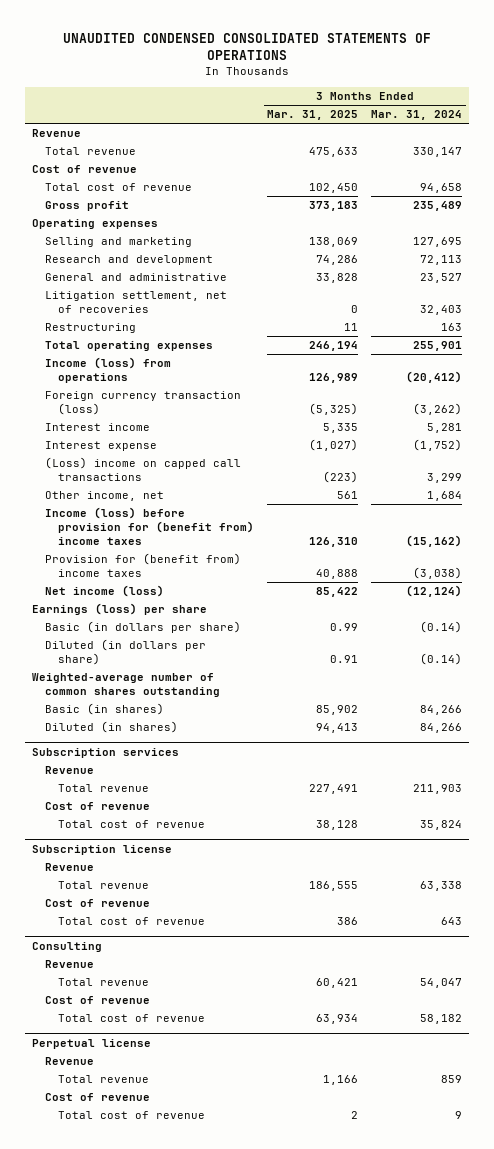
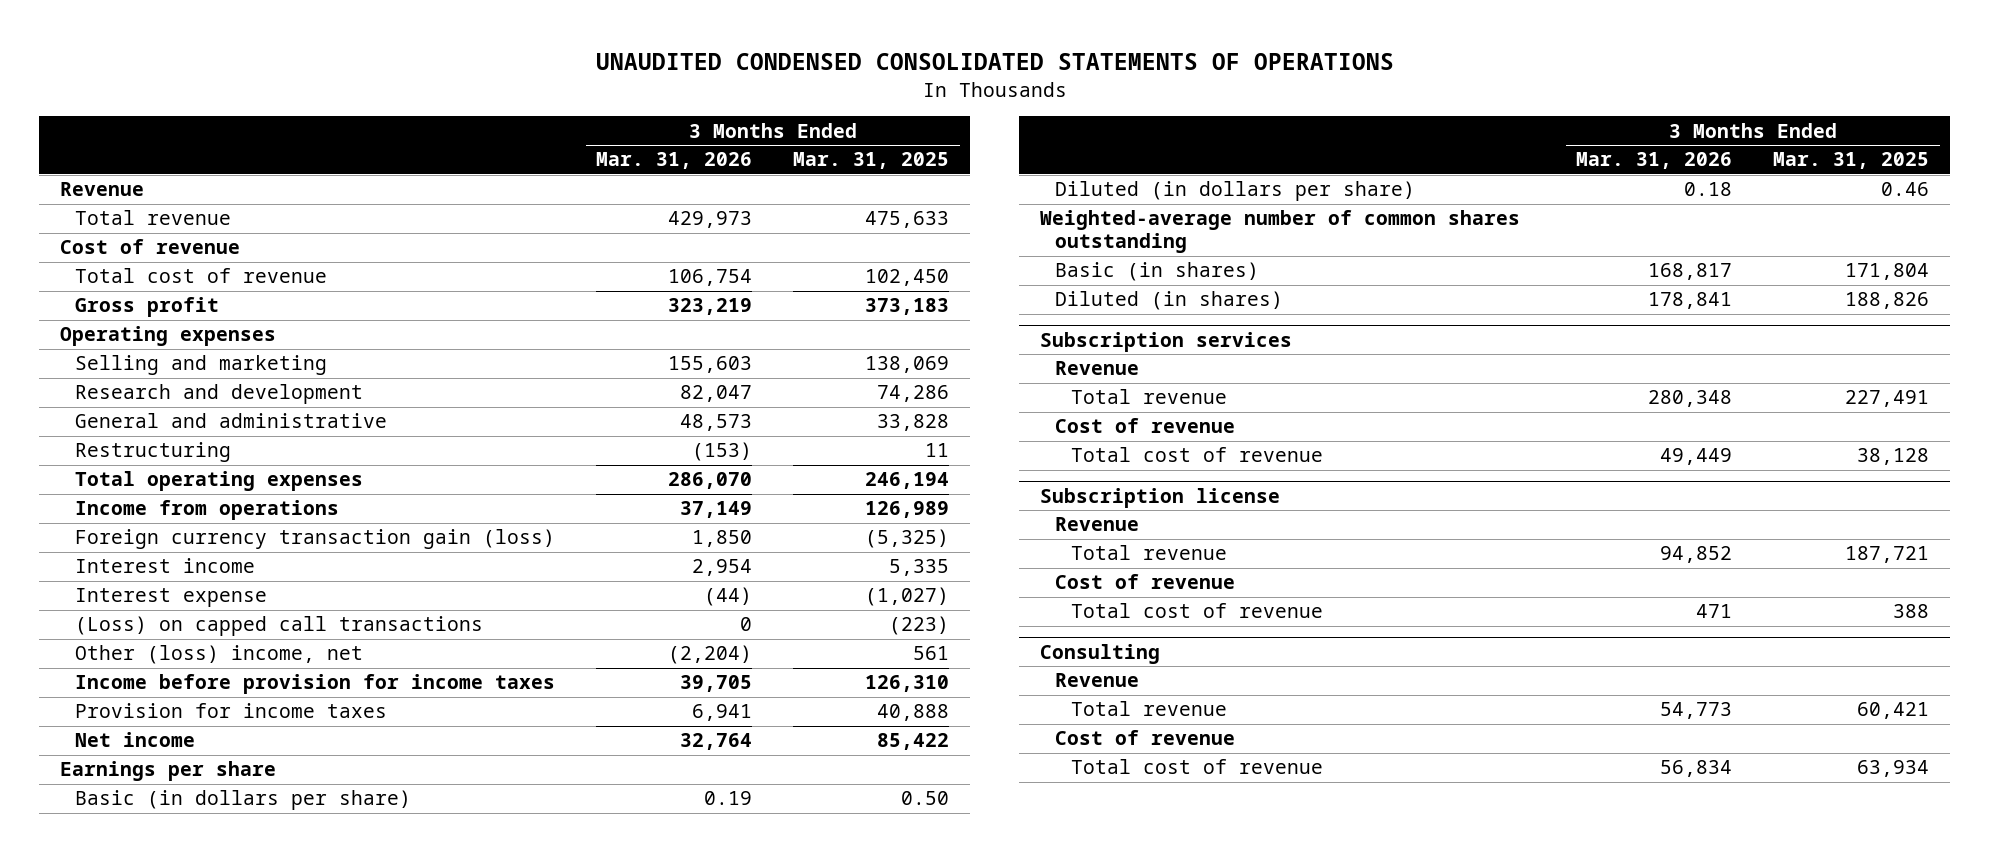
[371,110,463,121] Mar. 31, 2024 -> none
none -> [596,152,753,170] Mar. 31, 2026
[44,291,227,314] Litigation settlement, net of recoveries -> none
[44,357,171,384] Income (loss) from operations -> [75,500,340,521] Income from operations
[44,391,241,416] Foreign currency transaction (loss) -> [75,529,556,550] Foreign currency transaction gain (loss)
[44,457,241,482] (Loss) income on capped call transactions -> [75,616,484,637] (Loss) on capped call transactions
[44,491,164,502] Other income, net -> [75,645,364,665] Other (loss) income, net
[44,507,254,546] Income (loss) before provision for (benefit from) income taxes -> [75,674,556,695] Income before provision for income taxes
[44,553,241,578] Provision for (benefit from) income taxes -> [75,703,388,719] Provision for income taxes
[44,585,164,598] Net income (loss) -> [75,732,196,748] Net income
[32,603,208,616] Earnings (loss) per share -> [59,761,276,782] Earnings per share
[330,623,359,632] 0.99 -> [901,791,950,806] 0.50
[330,655,359,664] 0.91 -> [1881,182,1930,197] 0.46
[316,705,359,716] 85,902 -> [1845,263,1930,281] 171,804
[316,723,359,734] 94,413 -> [1845,292,1930,310] 188,826
[309,881,359,892] 186,555 -> [1845,546,1930,564] 187,721
[337,917,359,926] 386 -> [1893,604,1930,619] 388
[32,1039,152,1050] Perpetual license -> none
[44,1057,94,1066] Revenue -> none
[57,1075,149,1084] Total revenue -> none
[44,1093,150,1102] Cost of revenue -> none
[57,1111,205,1120] Total cost of revenue -> none

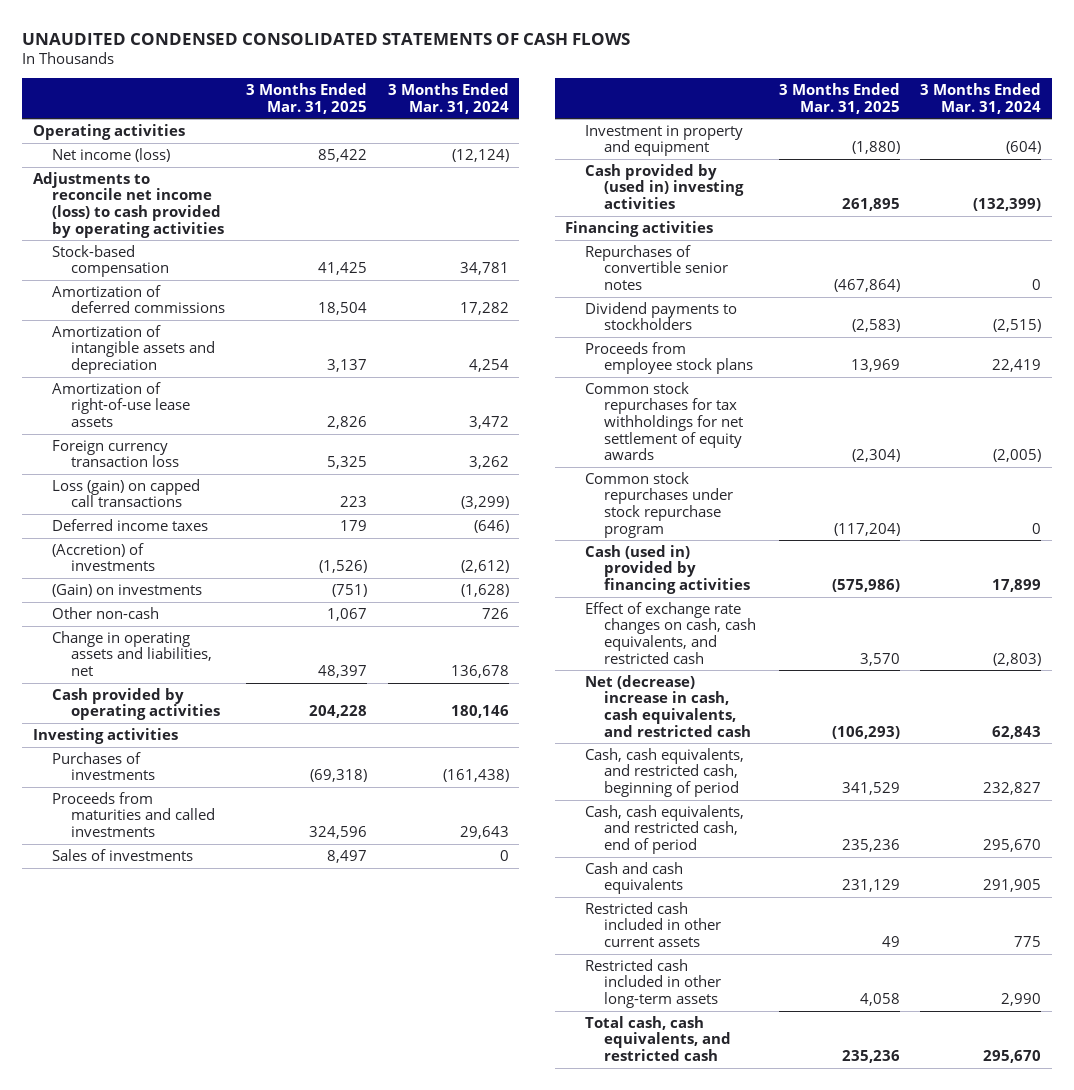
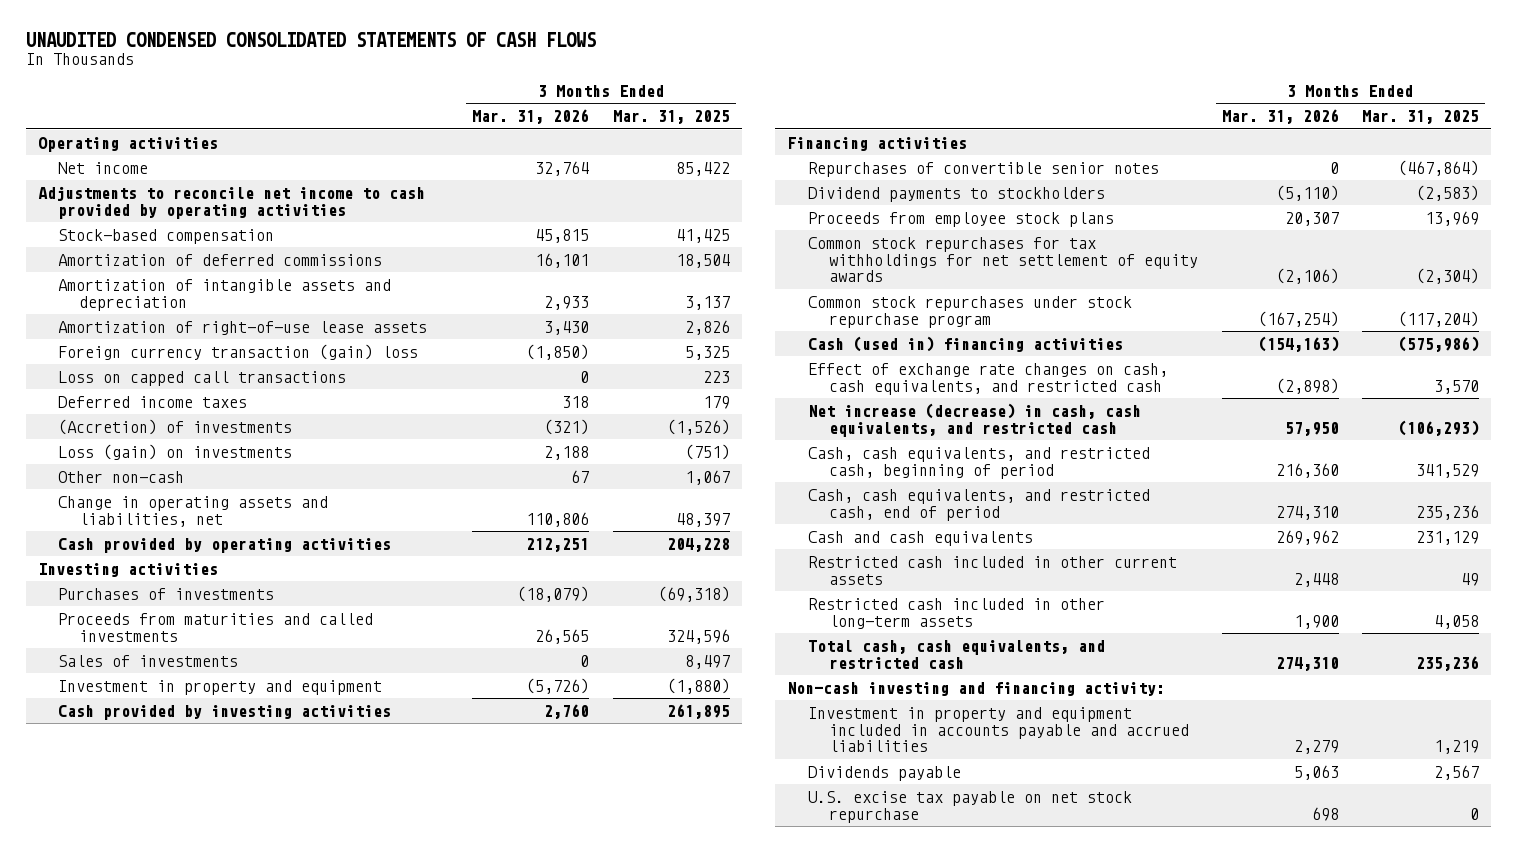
[387,83,509,114] 3 Months Ended Mar. 31, 2024 -> none
none -> [471,109,589,125] Mar. 31, 2026
[51,147,170,162] Net income (loss) -> [58,161,149,174] Net income
[32,171,224,238] Adjustments to reconcile net income (loss) to cash provided by operating activities -> [37,185,425,219] Adjustments to reconcile net income to cash provided by operating activities
[51,439,180,468] Foreign currency transaction loss -> [58,343,419,360] Foreign currency transaction (gain) loss
[51,478,200,508] Loss (gain) on capped call transactions -> [58,370,347,386] Loss on capped call transactions
[51,583,202,597] (Gain) on investments -> [58,443,293,460] Loss (gain) on investments
[584,163,744,210] Cash provided by (used in) investing activities -> [58,704,392,720] Cash provided by investing activities
[584,544,750,595] Cash (used in) provided by financing activities -> [807,335,1123,352] Cash (used in) financing activities
[584,674,751,737] Net (decrease) increase in cash, cash equivalents, and restricted cash -> [807,402,1141,437] Net increase (decrease) in cash, cash equivalents, and restricted cash
none -> [787,681,1166,696] Non-cash investing and financing activity:
none -> [807,706,1189,753] Investment in property and equipment included in accounts payable and accrued liabilities
none -> [807,765,961,781] Dividends payable
none -> [807,790,1132,823] U.S. excise tax payable on net stock repurchase

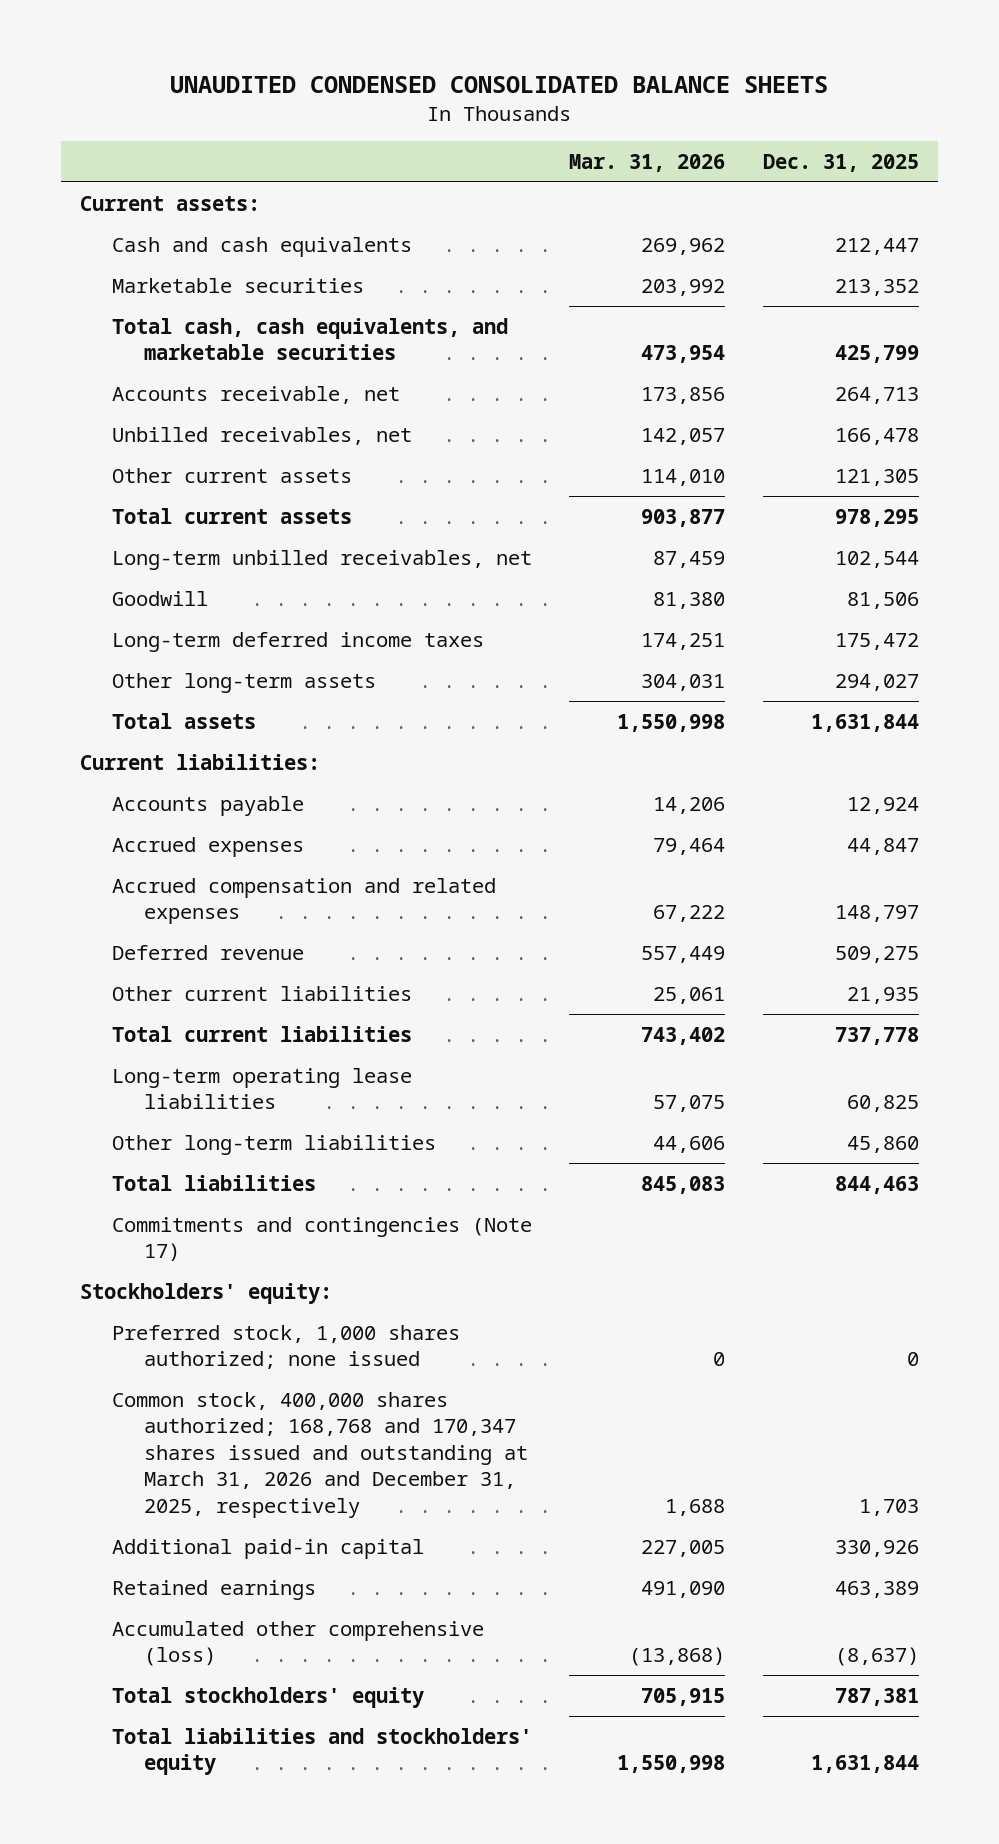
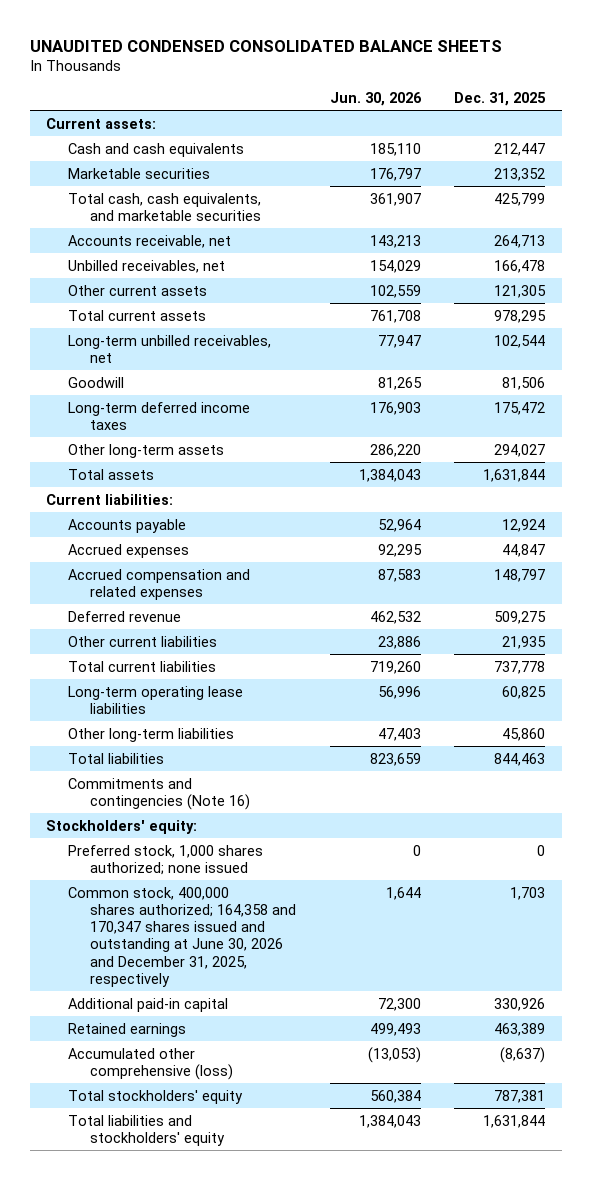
[569,153,726,172] Mar. 31, 2026 -> none
none -> [329,91,422,106] Jun. 30, 2026
[111,1216,532,1262] Commitments and contingencies (Note 17) -> [68,777,251,810] Commitments and contingencies (Note 16)
[111,1391,529,1518] Common stock, 400,000 shares authorized; 168,768 and 170,347 shares issued and outstanding at March 31, 2026 and December 31, 2025, respectively -> [68,886,297,987] Common stock, 400,000 shares authorized; 164,358 and 170,347 shares issued and outstanding at June 30, 2026 and December 31, 2025, respectively

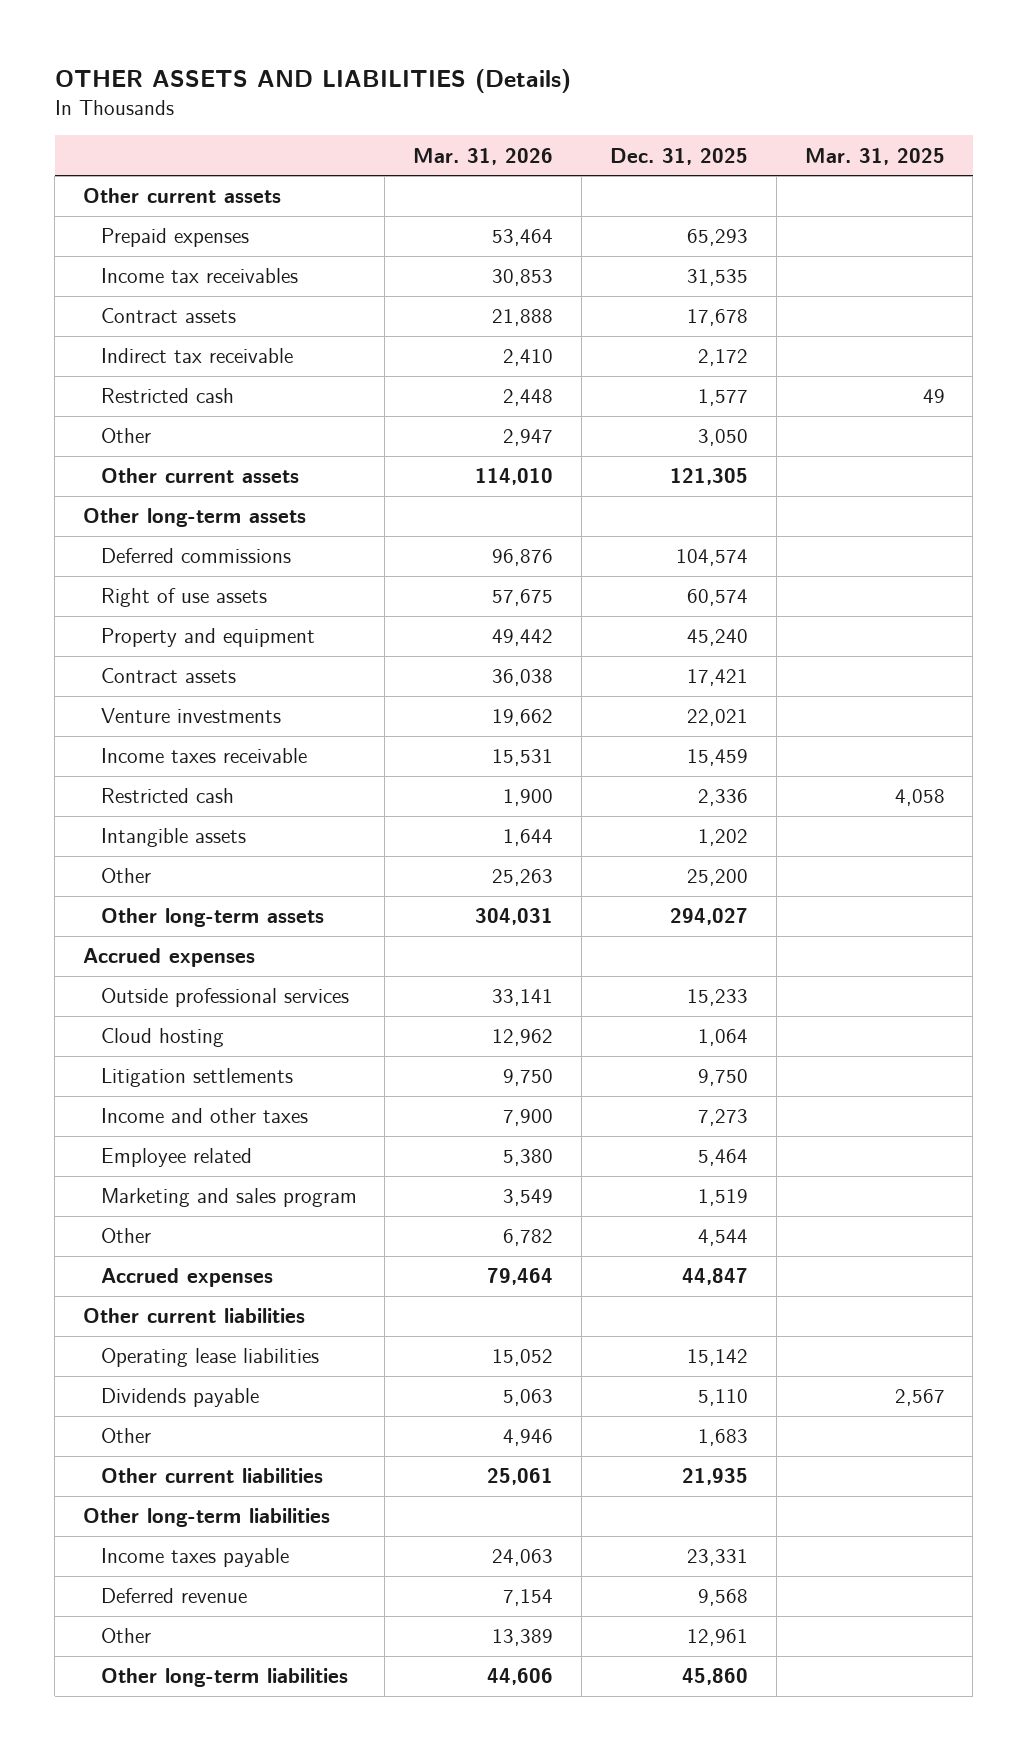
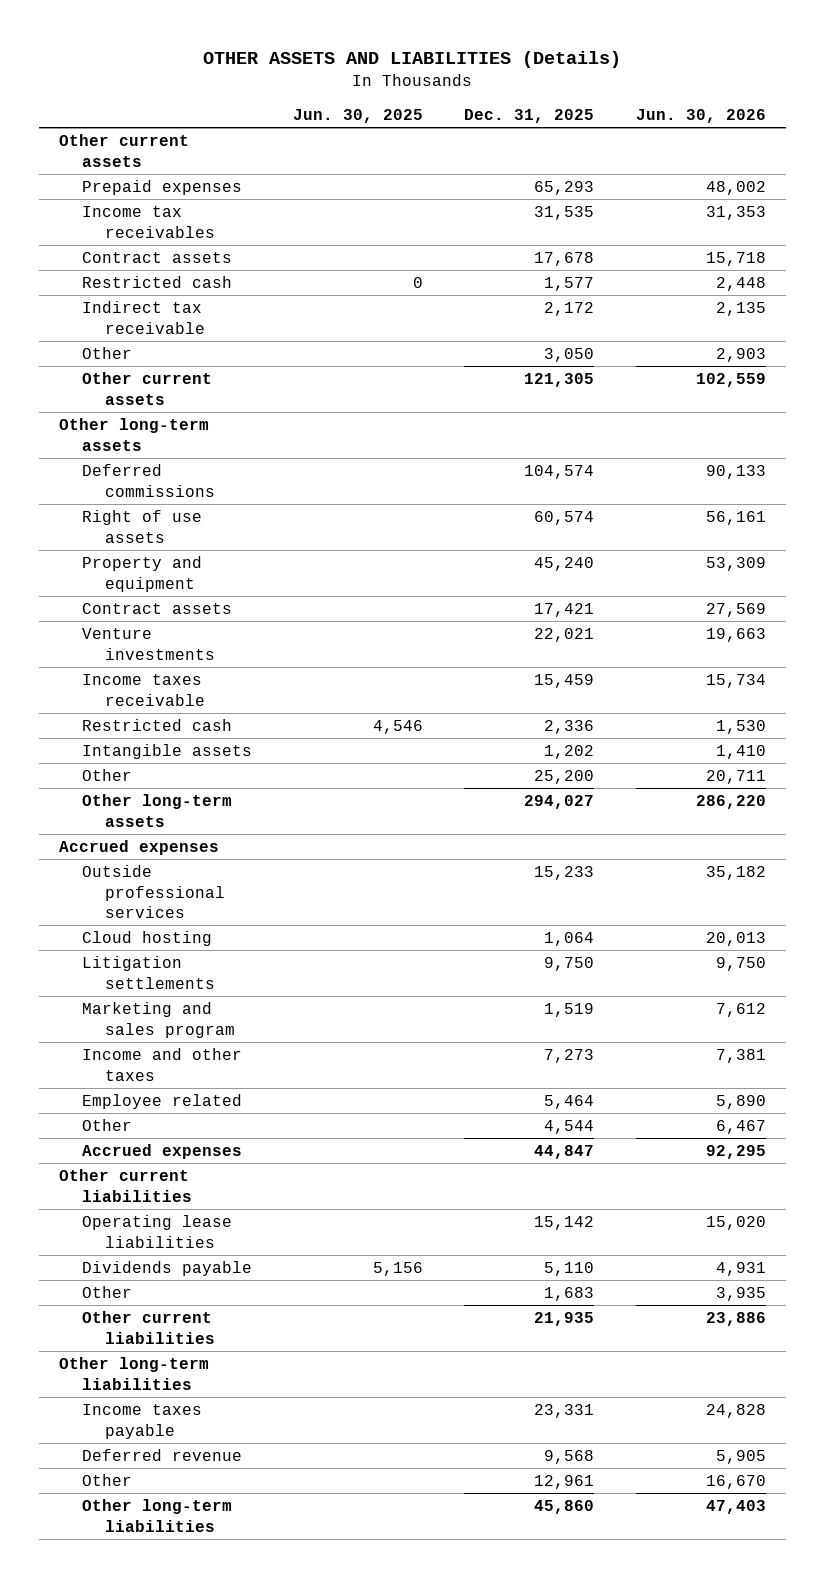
[413,147,554,165] Mar. 31, 2026 -> none
[804,147,945,165] Mar. 31, 2025 -> none
none -> [293,109,424,124] Jun. 30, 2025
none -> [635,109,766,124] Jun. 30, 2026
[100,348,293,364] Indirect tax receivable -> [82,300,206,334] Indirect tax receivable
[100,1188,357,1208] Marketing and sales program -> [82,1001,236,1038] Marketing and sales program

